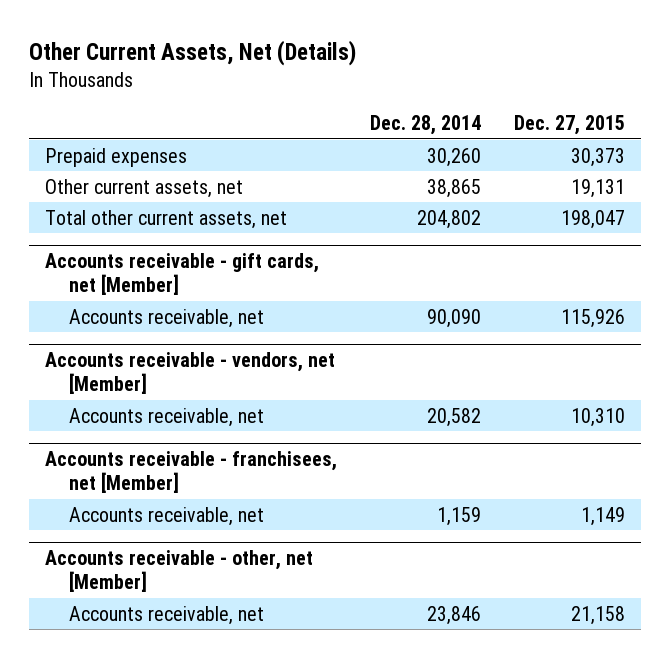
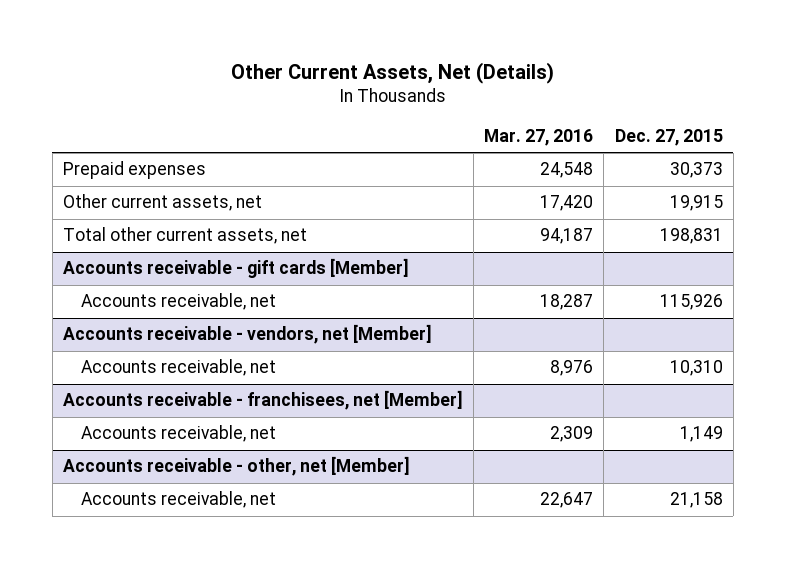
[370,115,482,136] Dec. 28, 2014 -> none
none -> [484,129,594,147] Mar. 27, 2016
[570,178,625,198] 19,131 -> [669,195,723,212] 19,915
[560,209,625,229] 198,047 -> [659,228,723,245] 198,831
[45,252,320,295] Accounts receivable - gift cards, net [Member] -> [62,258,409,279] Accounts receivable - gift cards [Member]

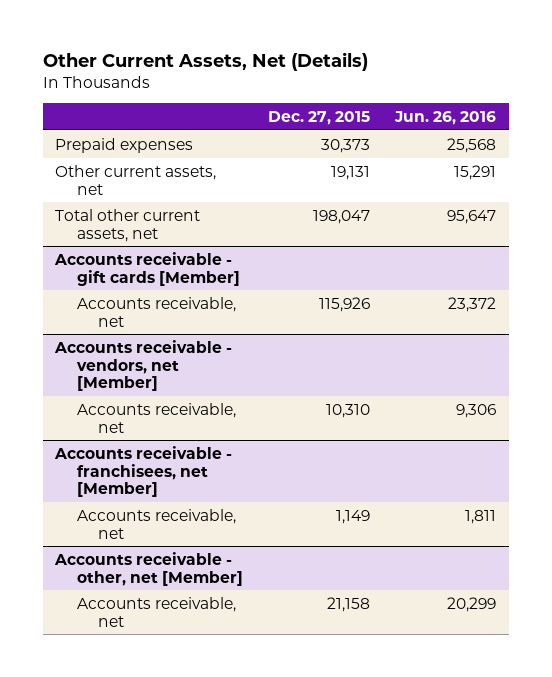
[484,129,594,147] Mar. 27, 2016 -> none
none -> [394,111,497,126] Jun. 26, 2016
[669,195,723,212] 19,915 -> [331,165,371,180] 19,131
[659,228,723,245] 198,831 -> [313,209,371,224] 198,047

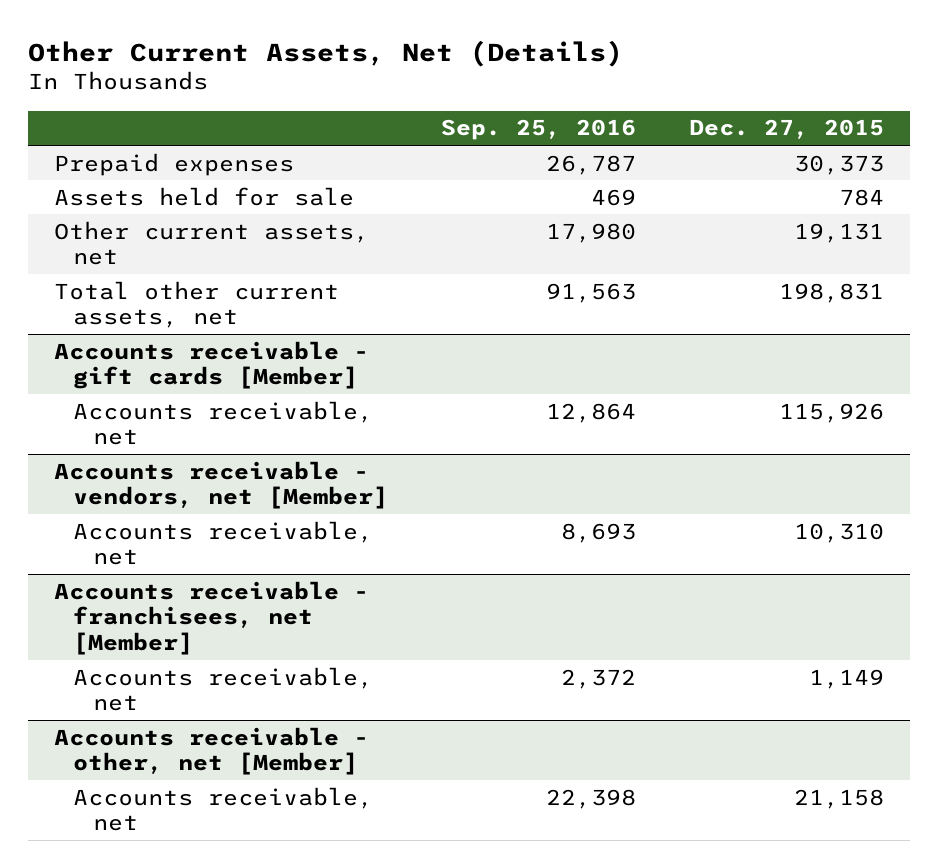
[394,111,497,126] Jun. 26, 2016 -> none
none -> [440,119,636,141] Sep. 25, 2016
none -> [53,186,354,206] Assets held for sale
[313,209,371,224] 198,047 -> [778,282,884,303] 198,831

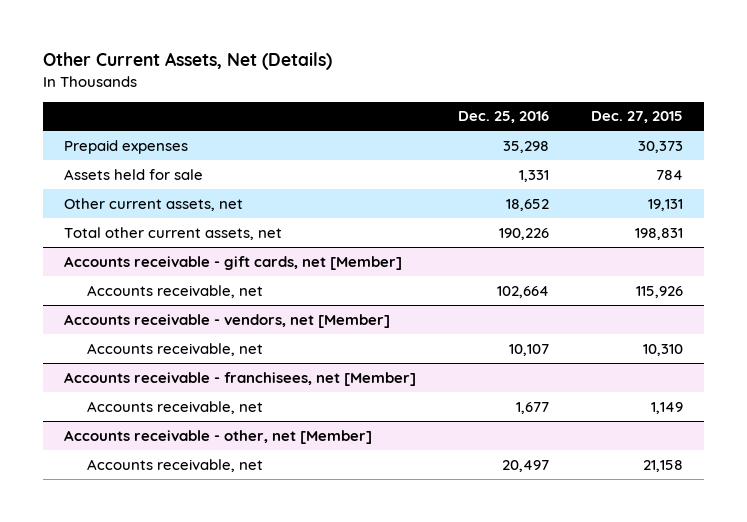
[440,119,636,141] Sep. 25, 2016 -> none
none -> [458,111,550,124] Dec. 25, 2016
[53,340,369,390] Accounts receivable - gift cards [Member] -> [63,255,402,270] Accounts receivable - gift cards, net [Member]

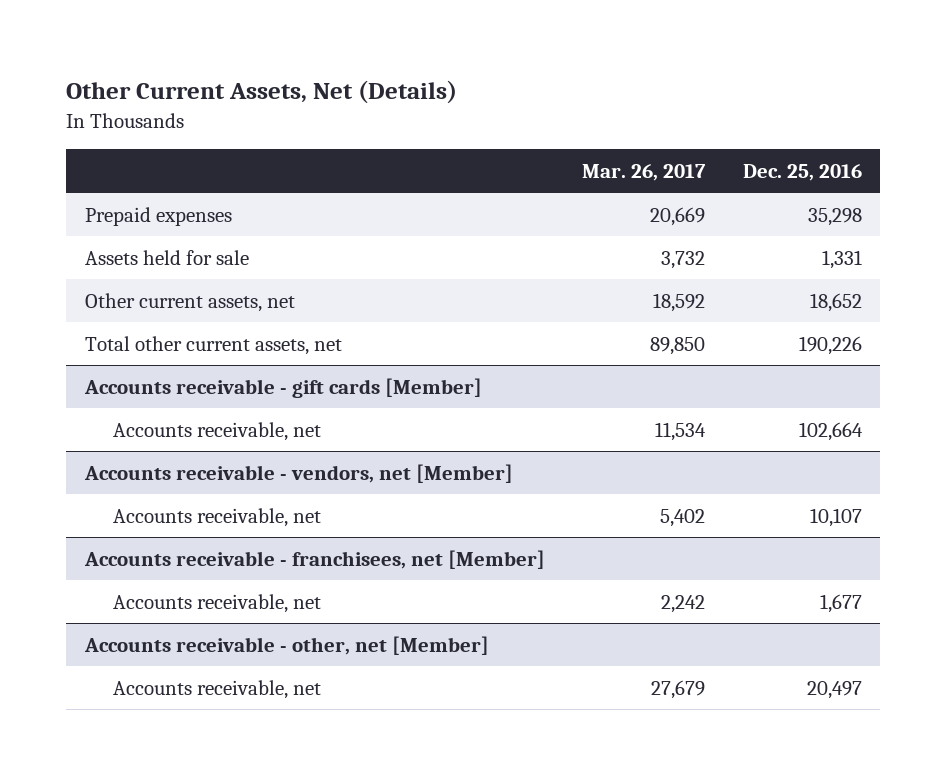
[591,111,684,124] Dec. 27, 2015 -> none
none -> [582,163,707,181] Mar. 26, 2017
[63,255,402,270] Accounts receivable - gift cards, net [Member] -> [83,377,482,398] Accounts receivable - gift cards [Member]

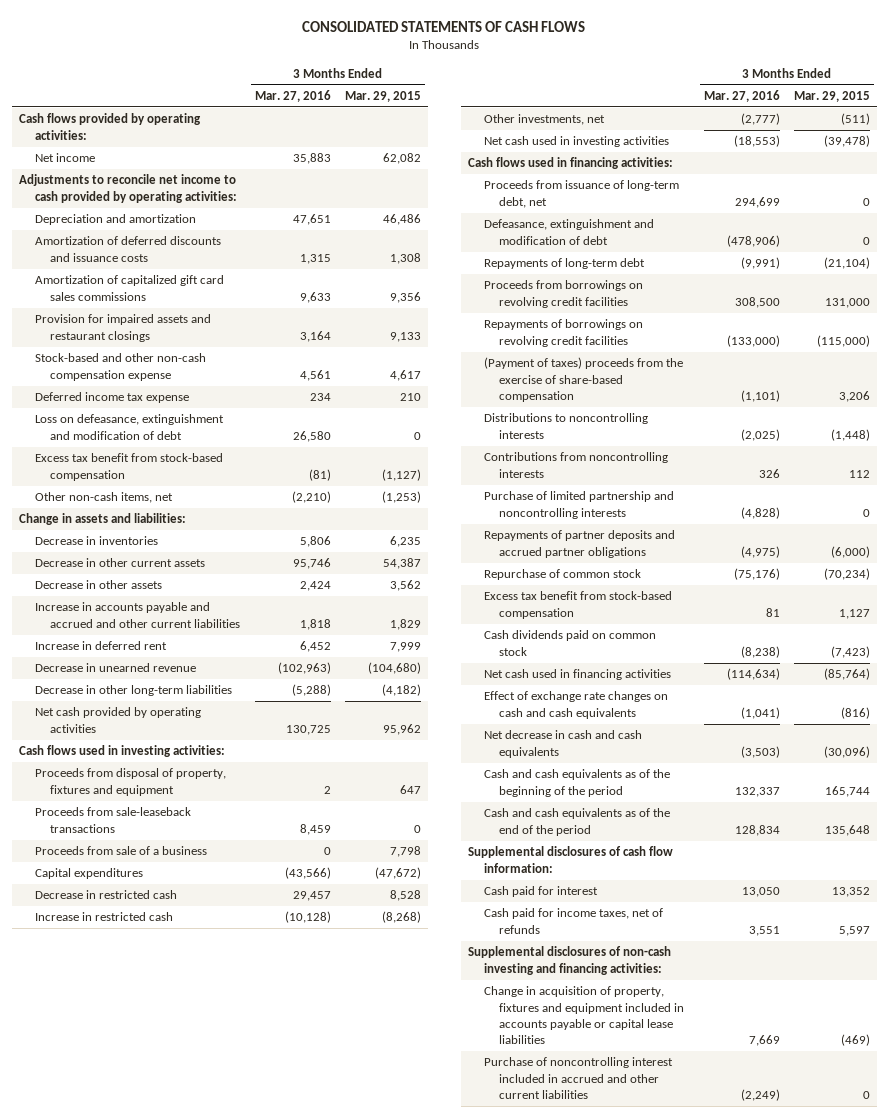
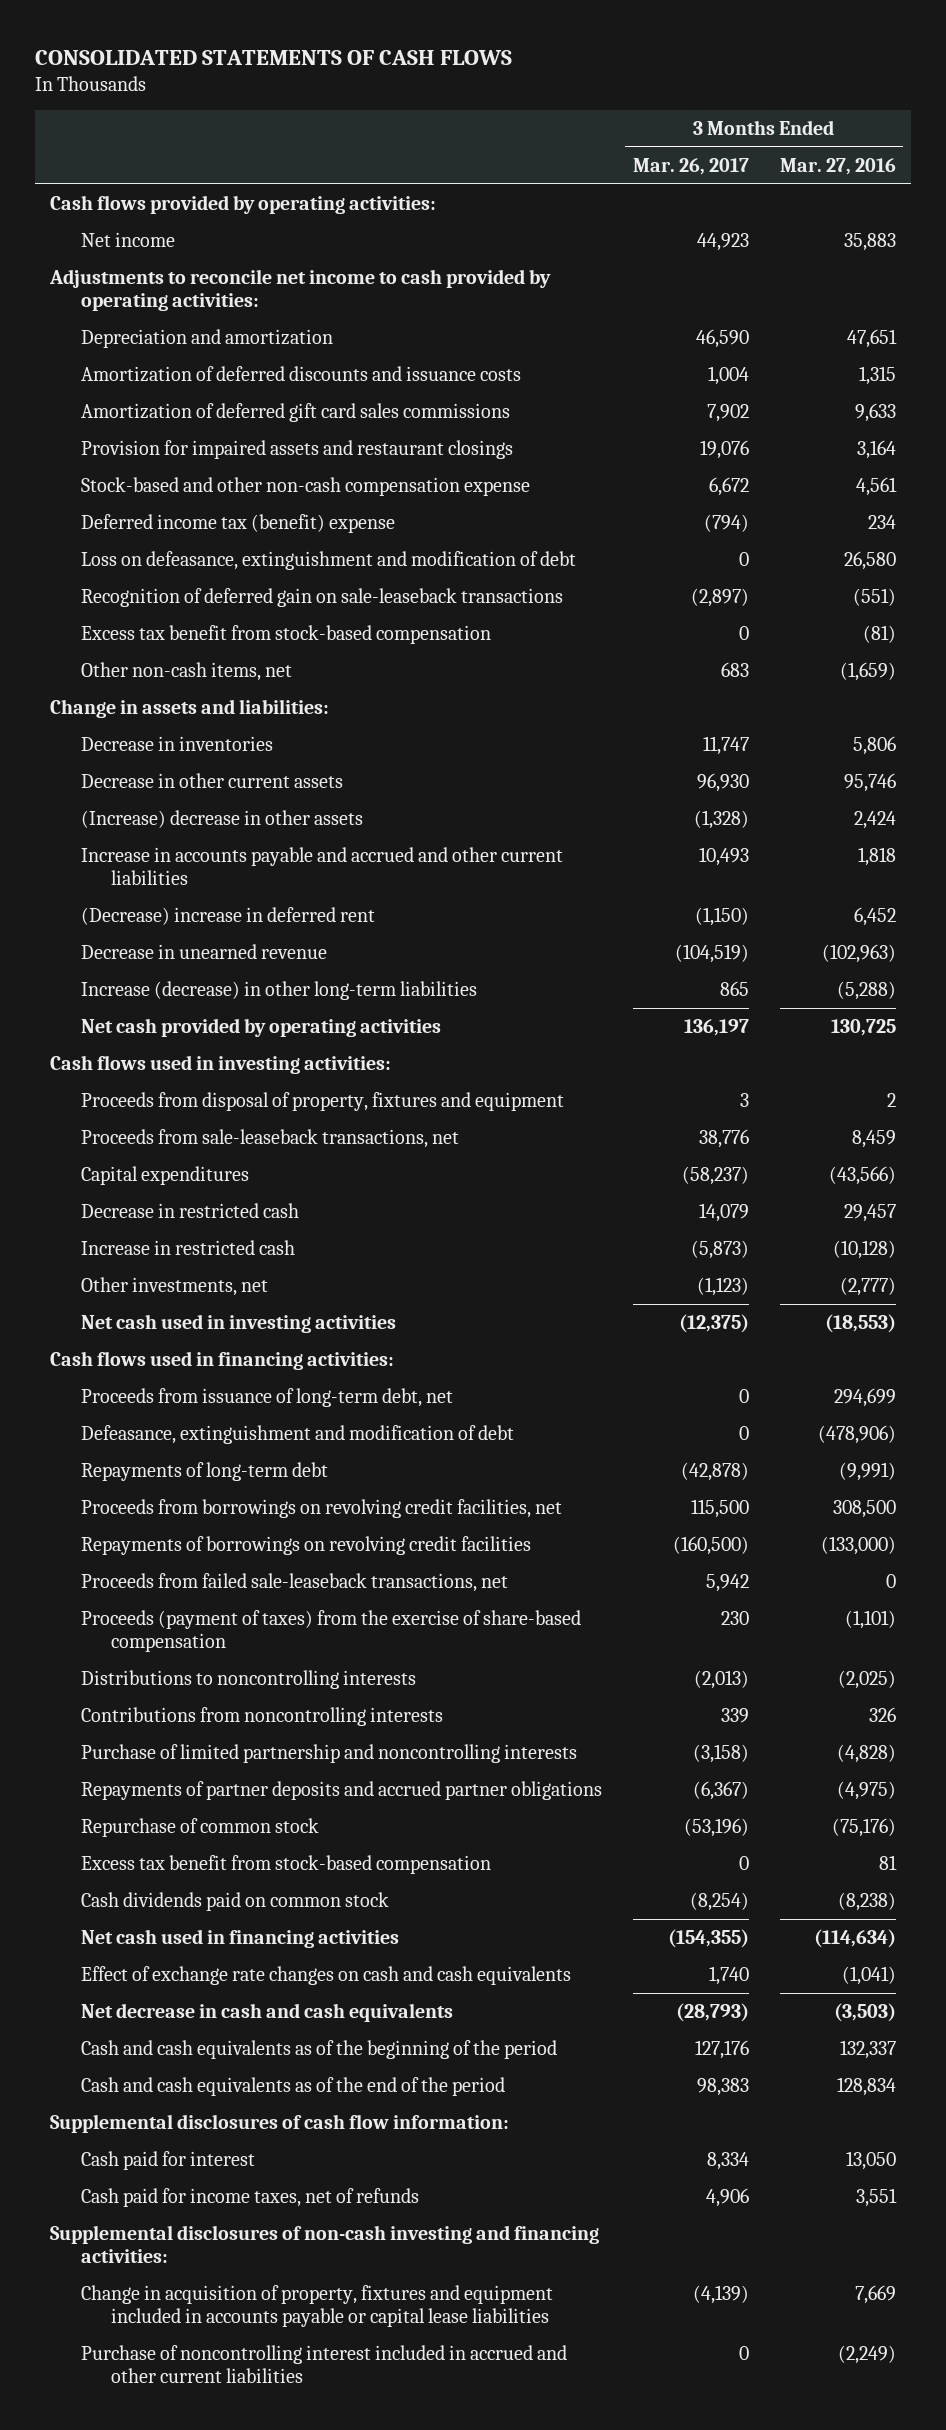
[345,90,422,102] Mar. 29, 2015 -> none
none -> [632,157,749,175] Mar. 26, 2017
[34,275,224,301] Amortization of capitalized gift card sales commissions -> [80,402,510,422] Amortization of deferred gift card sales commissions
[34,392,189,404] Deferred income tax expense -> [80,513,395,533] Deferred income tax (benefit) expense
none -> [80,587,563,607] Recognition of deferred gain on sale-leaseback transactions
[291,491,331,504] (2,210) -> [839,661,896,681] (1,659)
[34,580,162,590] Decrease in other assets -> [80,809,363,828] (Increase) decrease in other assets
[34,641,167,651] Increase in deferred rent -> [80,906,375,925] (Decrease) increase in deferred rent
[34,685,232,697] Decrease in other long-term liabilities -> [80,980,477,1000] Increase (decrease) in other long-term liabilities
[34,846,207,856] Proceeds from sale of a business -> none
[34,807,191,833] Proceeds from sale-leaseback transactions -> [80,1128,459,1148] Proceeds from sale-leaseback transactions, net
[483,280,643,308] Proceeds from borrowings on revolving credit facilities -> [80,1498,562,1518] Proceeds from borrowings on revolving credit facilities, net
none -> [80,1572,508,1592] Proceeds from failed sale-leaseback transactions, net
[483,357,683,403] (Payment of taxes) proceeds from the exercise of share-based compensation -> [80,1609,581,1652] Proceeds (payment of taxes) from the exercise of share-based compensation

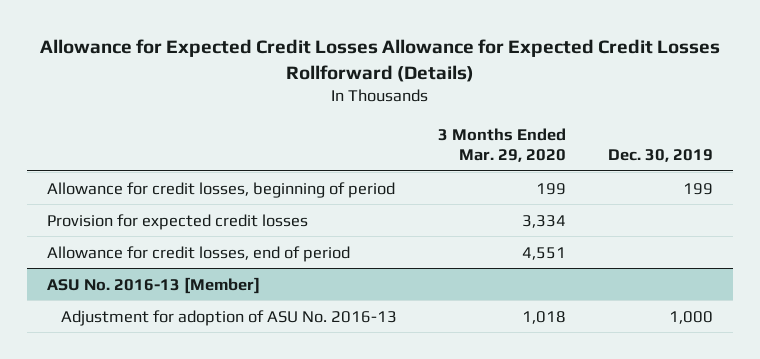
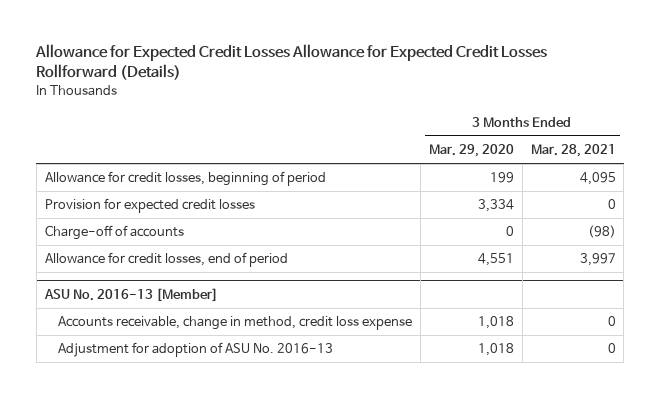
[607,148,713,162] Dec. 30, 2019 -> none
none -> [530,144,616,158] Mar. 28, 2021
none -> [44,225,184,241] Charge-off of accounts
none -> [58,316,413,331] Accounts receivable, change in method, credit loss expense

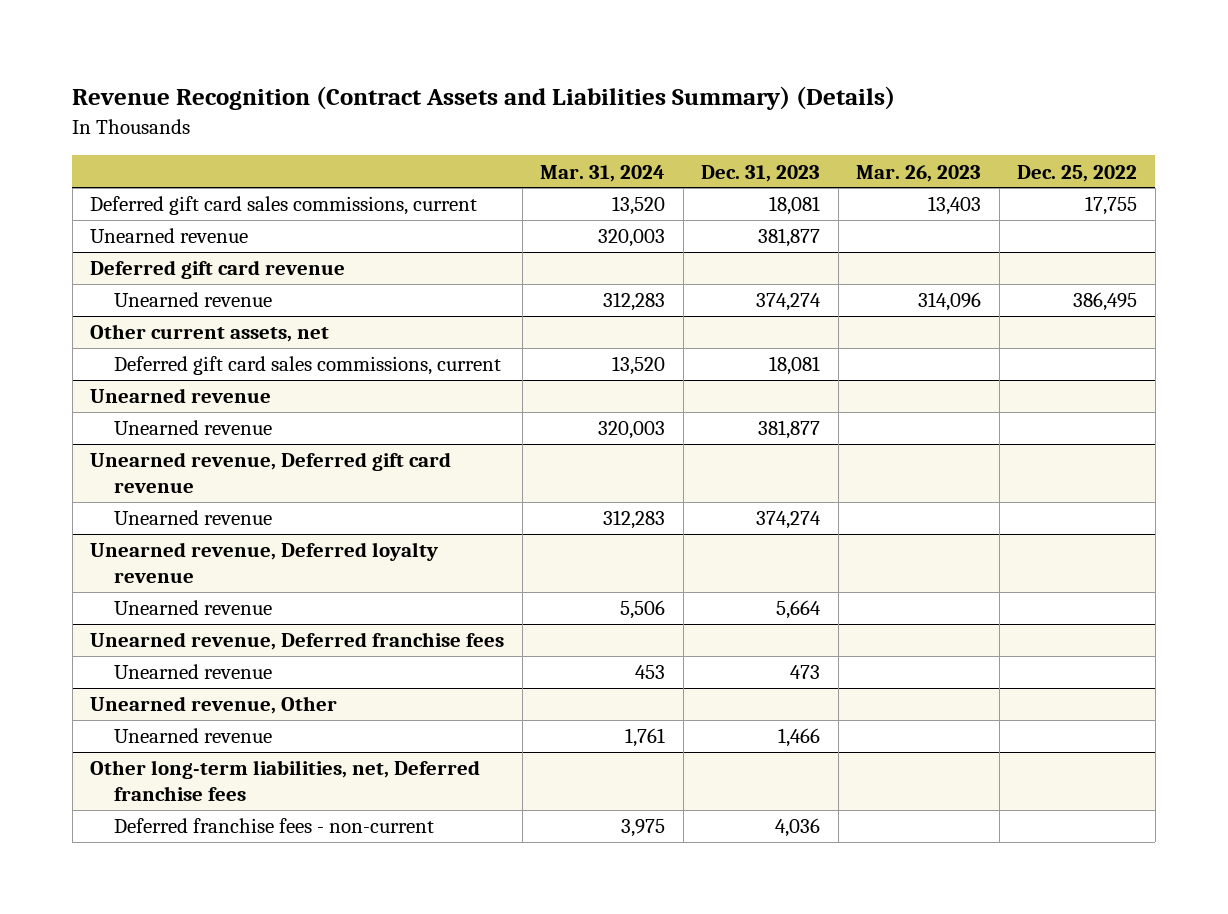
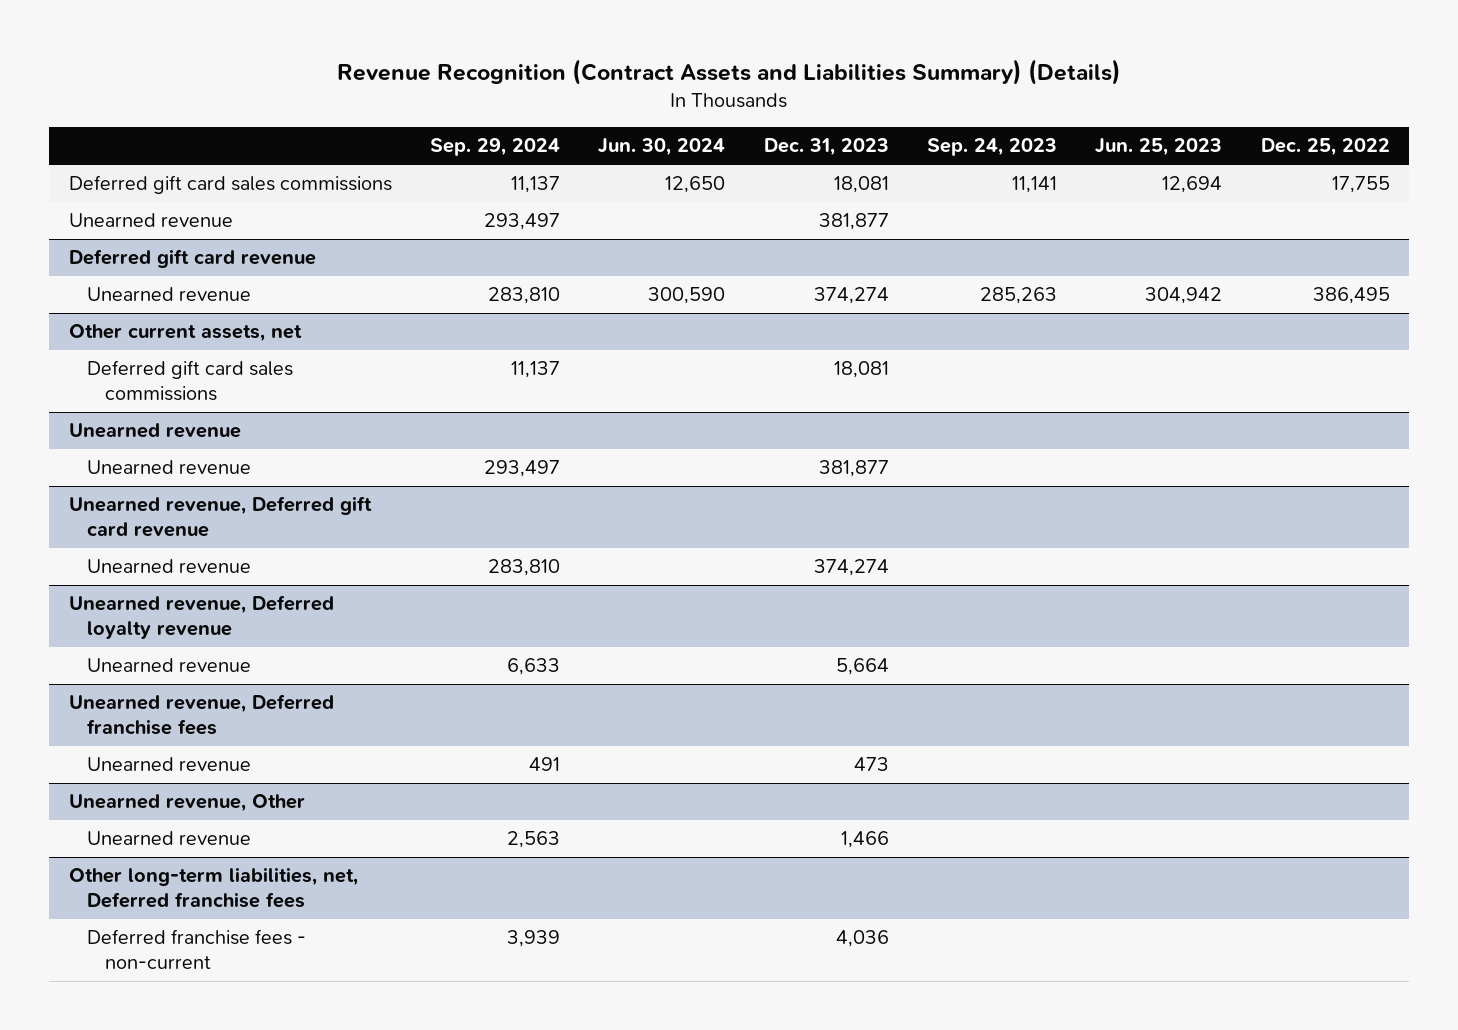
[540,164,666,182] Mar. 31, 2024 -> none
[856,164,982,182] Mar. 26, 2023 -> none
none -> [429,138,560,157] Sep. 29, 2024
none -> [598,138,726,157] Jun. 30, 2024
none -> [927,138,1058,157] Sep. 24, 2023
none -> [1095,138,1223,157] Jun. 25, 2023
[90,196,478,216] Deferred gift card sales commissions, current -> [68,175,392,195] Deferred gift card sales commissions
[114,356,502,376] Deferred gift card sales commissions, current -> [86,360,293,401] Deferred gift card sales commissions

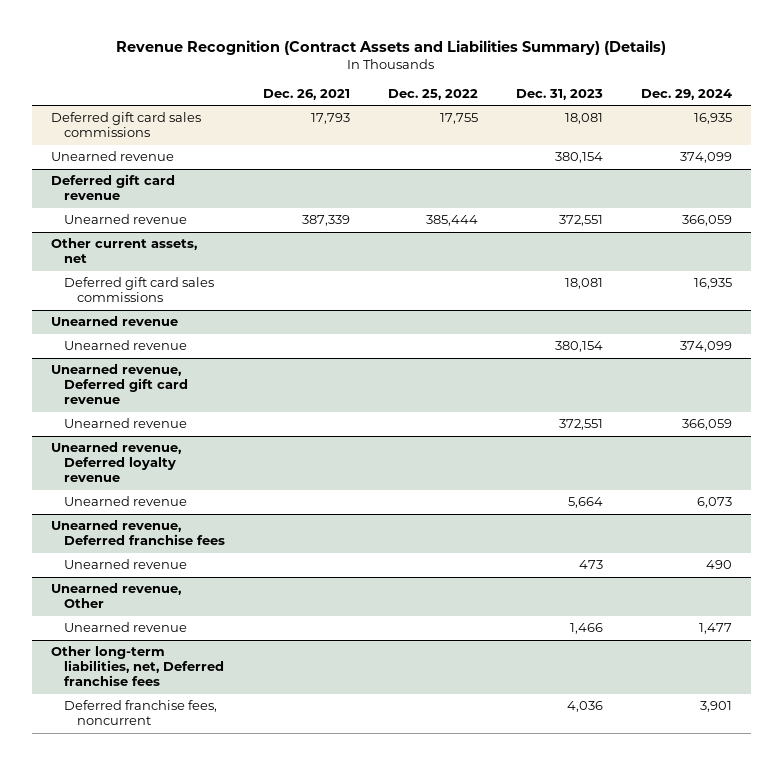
[429,138,560,157] Sep. 29, 2024 -> none
[598,138,726,157] Jun. 30, 2024 -> none
[927,138,1058,157] Sep. 24, 2023 -> none
[1095,138,1223,157] Jun. 25, 2023 -> none
none -> [263,89,351,101] Dec. 26, 2021
none -> [640,89,732,101] Dec. 29, 2024
[818,213,889,231] 381,877 -> [554,152,603,164] 380,154
[813,287,889,305] 374,274 -> [558,215,603,227] 372,551
[1312,287,1390,305] 386,495 -> [425,215,478,227] 385,444
[818,460,889,478] 381,877 -> [554,341,603,353] 380,154
[813,559,889,577] 374,274 -> [558,419,603,431] 372,551
[86,929,306,969] Deferred franchise fees - non-current -> [64,700,218,726] Deferred franchise fees, noncurrent

